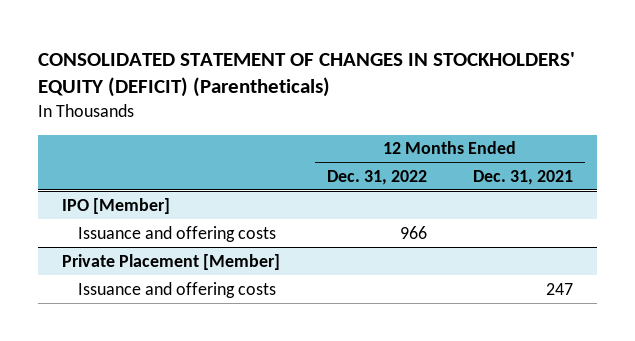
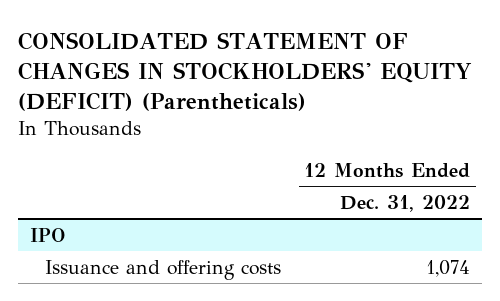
[473,169,574,185] Dec. 31, 2021 -> none
[61,253,280,270] Private Placement [Member] -> none
[78,281,277,298] Issuance and offering costs -> none
[61,197,170,214] IPO [Member] -> [29,227,66,242] IPO
[399,225,427,239] 966 -> [426,259,471,277] 1,074

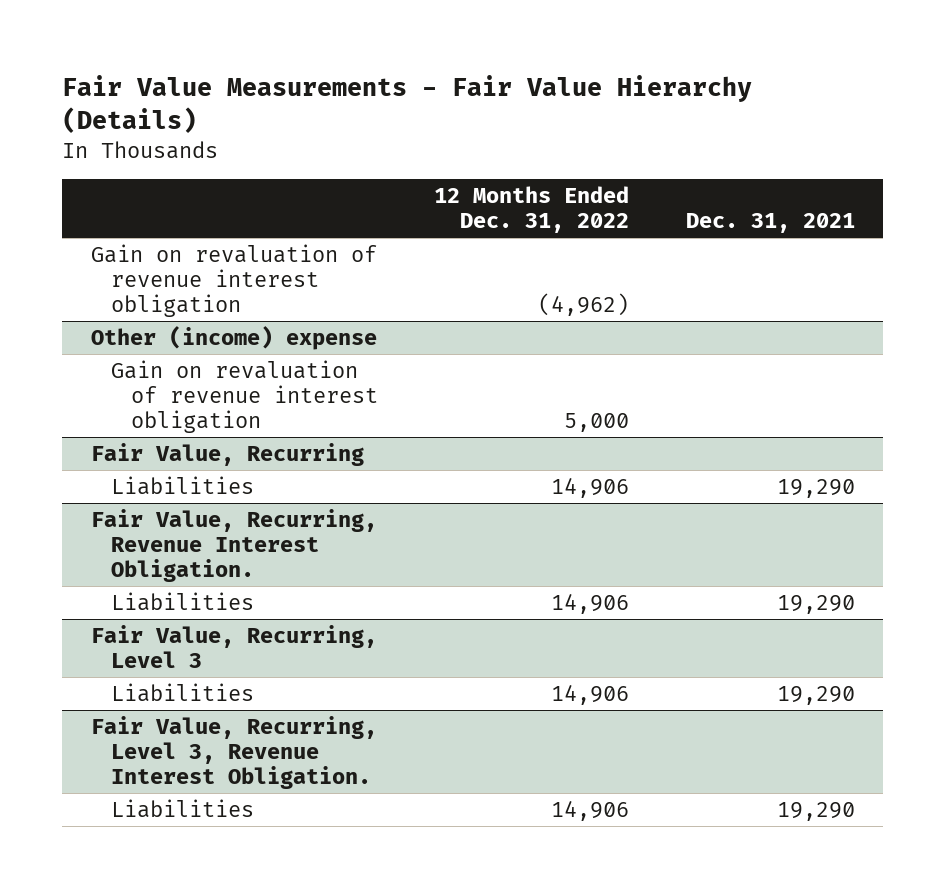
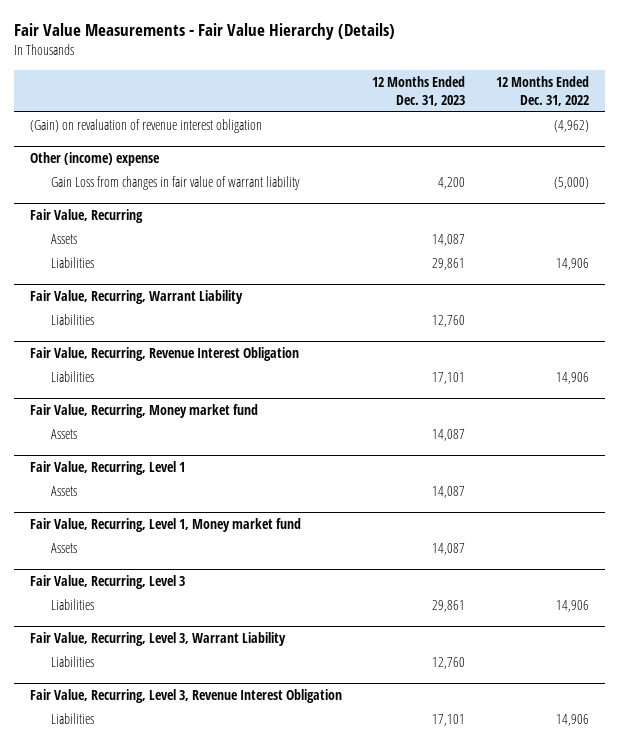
[685,213,855,234] Dec. 31, 2021 -> none
none -> [372,75,466,106] 12 Months Ended Dec. 31, 2023
[90,244,377,317] Gain on revaluation of revenue interest obligation -> [29,119,262,134] (Gain) on revaluation of revenue interest obligation
[110,360,378,433] Gain on revaluation of revenue interest obligation -> none
none -> [51,176,301,191] Gain Loss from changes in fair value of warrant liability
none -> [51,234,78,245] Assets
none -> [29,290,243,305] Fair Value, Recurring, Warrant Liability
none -> [51,314,95,326] Liabilities
[90,509,377,582] Fair Value, Recurring, Revenue Interest Obligation. -> [29,347,299,362] Fair Value, Recurring, Revenue Interest Obligation
none -> [29,404,258,419] Fair Value, Recurring, Money market fund
none -> [51,429,78,440] Assets
none -> [29,461,185,476] Fair Value, Recurring, Level 1
none -> [51,486,78,497] Assets
none -> [29,518,301,533] Fair Value, Recurring, Level 1, Money market fund
none -> [51,543,78,554] Assets
none -> [29,632,286,647] Fair Value, Recurring, Level 3, Warrant Liability
none -> [51,656,95,668] Liabilities
[90,716,377,789] Fair Value, Recurring, Level 3, Revenue Interest Obligation. -> [29,689,342,704] Fair Value, Recurring, Level 3, Revenue Interest Obligation

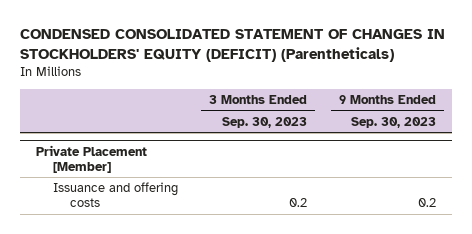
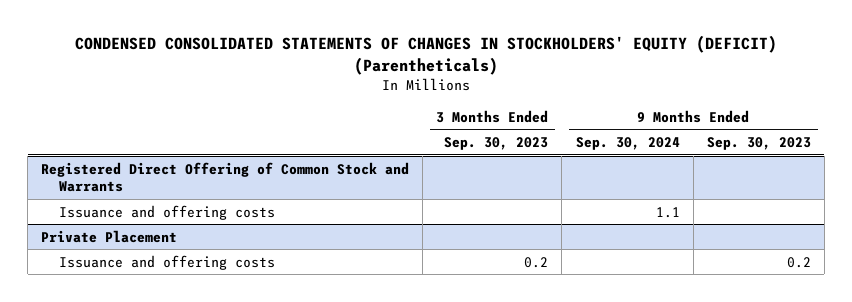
[19,29,445,63] CONDENSED CONSOLIDATED STATEMENT OF CHANGES IN STOCKHOLDERS' EQUITY (DEFICIT) (Parentheticals) -> [74,35,777,76] CONDENSED CONSOLIDATED STATEMENTS OF CHANGES IN STOCKHOLDERS' EQUITY (DEFICIT) (Parentheticals)
none -> [575,136,680,150] Sep. 30, 2024
none -> [41,161,410,193] Registered Direct Offering of Common Stock and Warrants
none -> [59,204,276,220] Issuance and offering costs
[35,144,147,173] Private Placement [Member] -> [41,229,178,243] Private Placement

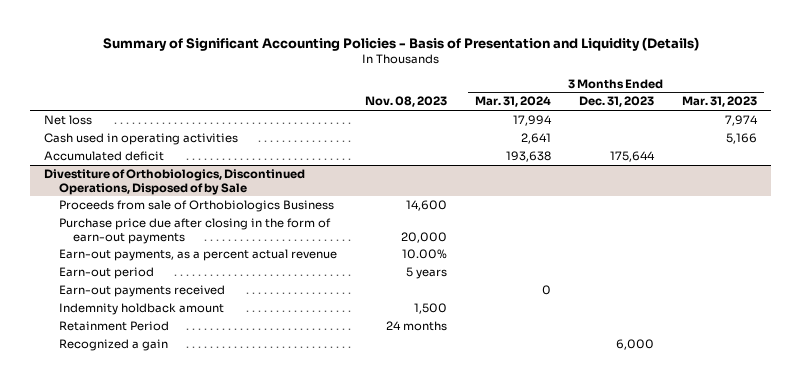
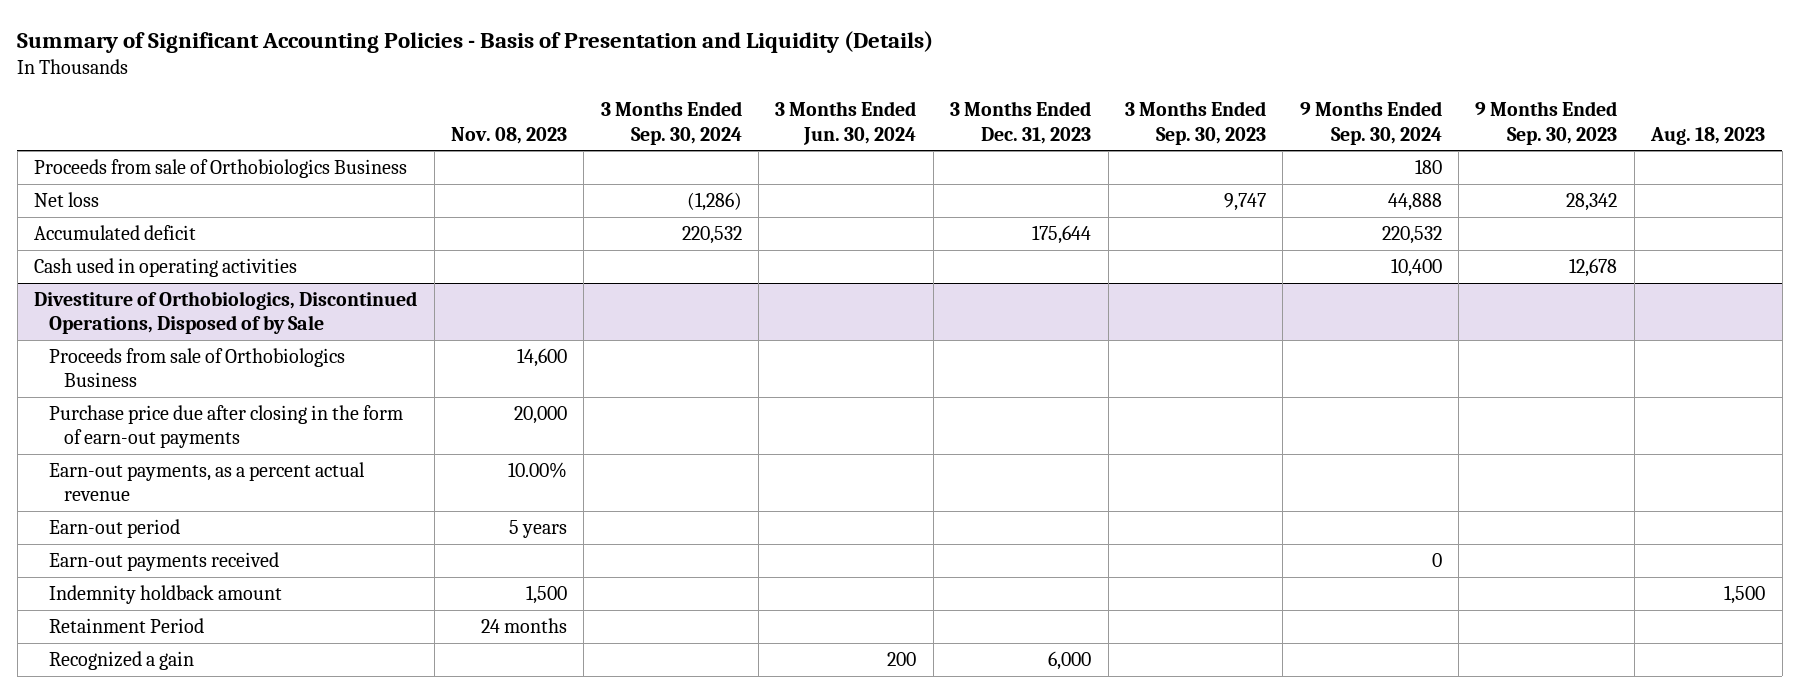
[474,96,551,108] Mar. 31, 2024 -> none
[681,96,757,108] Mar. 31, 2023 -> none
none -> [600,101,742,145] 3 Months Ended Sep. 30, 2024
none -> [775,101,917,145] 3 Months Ended Jun. 30, 2024
none -> [1124,101,1266,145] 3 Months Ended Sep. 30, 2023
none -> [1299,101,1442,145] 9 Months Ended Sep. 30, 2024
none -> [1475,101,1618,145] 9 Months Ended Sep. 30, 2023
none -> [1650,126,1766,145] Aug. 18, 2023
none -> [34,158,408,178] Proceeds from sale of Orthobiologics Business
[44,133,239,146] Cash used in operating activities -> [34,257,298,277] Cash used in operating activities

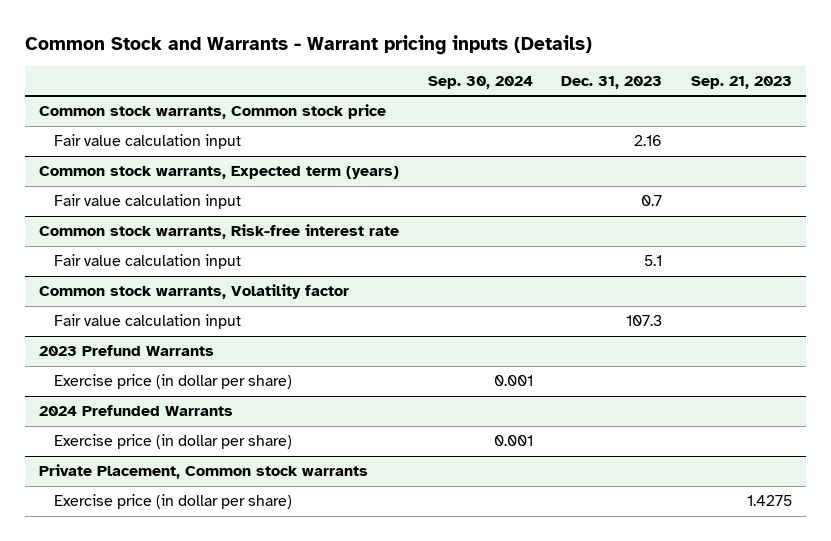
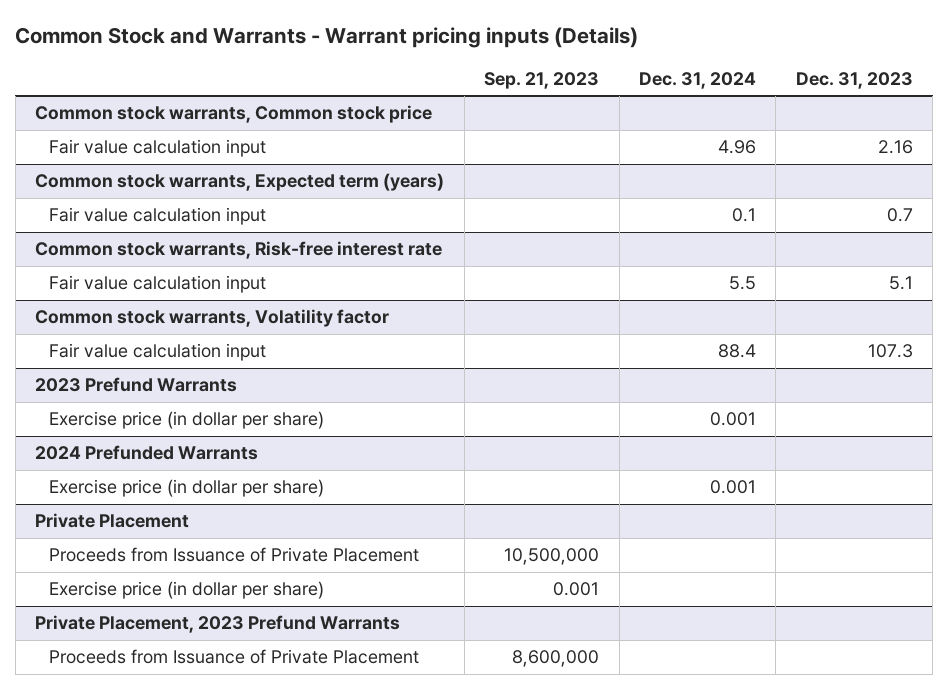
[427,76,533,90] Sep. 30, 2024 -> none
none -> [638,71,756,89] Dec. 31, 2024
[38,464,368,480] Private Placement, Common stock warrants -> [35,513,190,529] Private Placement
none -> [49,547,420,563] Proceeds from Issuance of Private Placement
[747,495,793,507] 1.4275 -> [553,582,600,597] 0.001
none -> [35,615,401,634] Private Placement, 2023 Prefund Warrants
none -> [49,649,420,665] Proceeds from Issuance of Private Placement

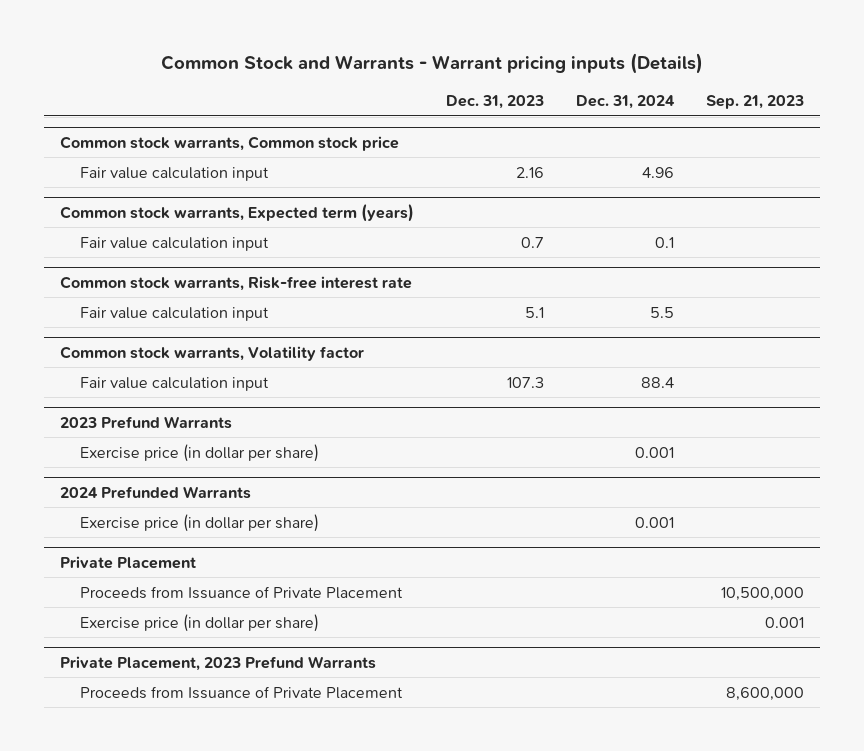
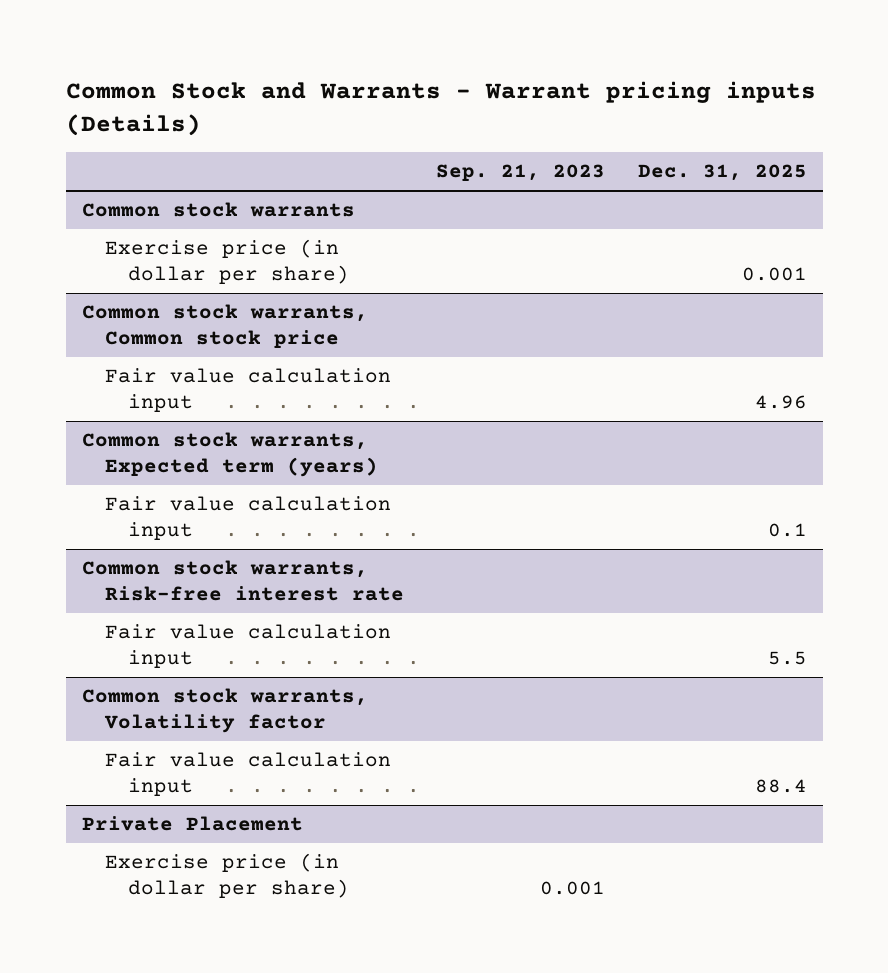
[446,95,545,110] Dec. 31, 2023 -> none
[576,95,676,110] Dec. 31, 2024 -> none
none -> [637,164,807,182] Dec. 31, 2025
none -> [81,202,355,218] Common stock warrants
none -> [104,239,349,284] Exercise price (in dollar per share)
[60,415,233,429] 2023 Prefund Warrants -> none
[80,443,320,462] Exercise price (in dollar per share) -> none
[60,485,252,499] 2024 Prefunded Warrants -> none
[80,513,320,532] Exercise price (in dollar per share) -> none
[80,585,404,599] Proceeds from Issuance of Private Placement -> none
[60,655,377,671] Private Placement, 2023 Prefund Warrants -> none
[80,685,404,699] Proceeds from Issuance of Private Placement -> none

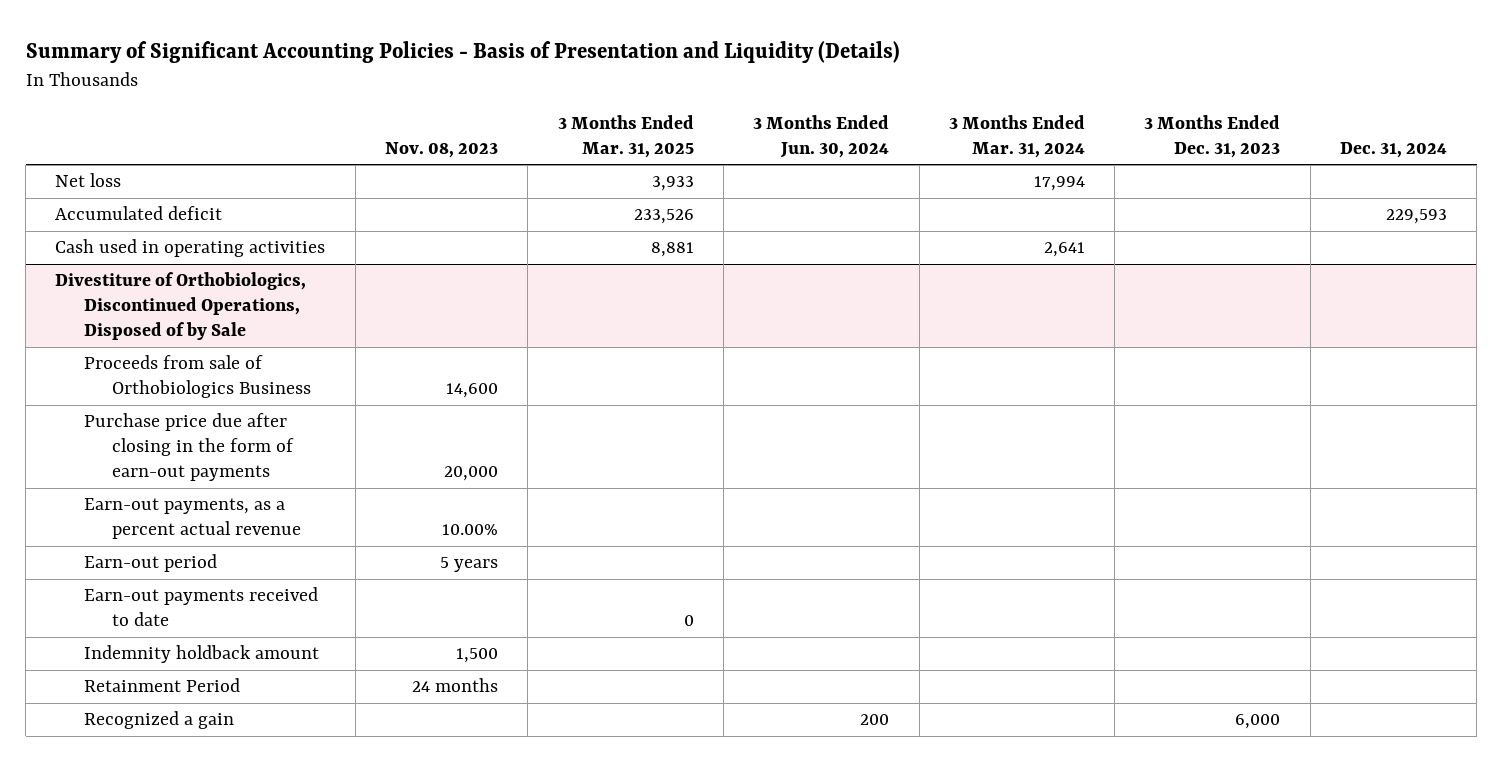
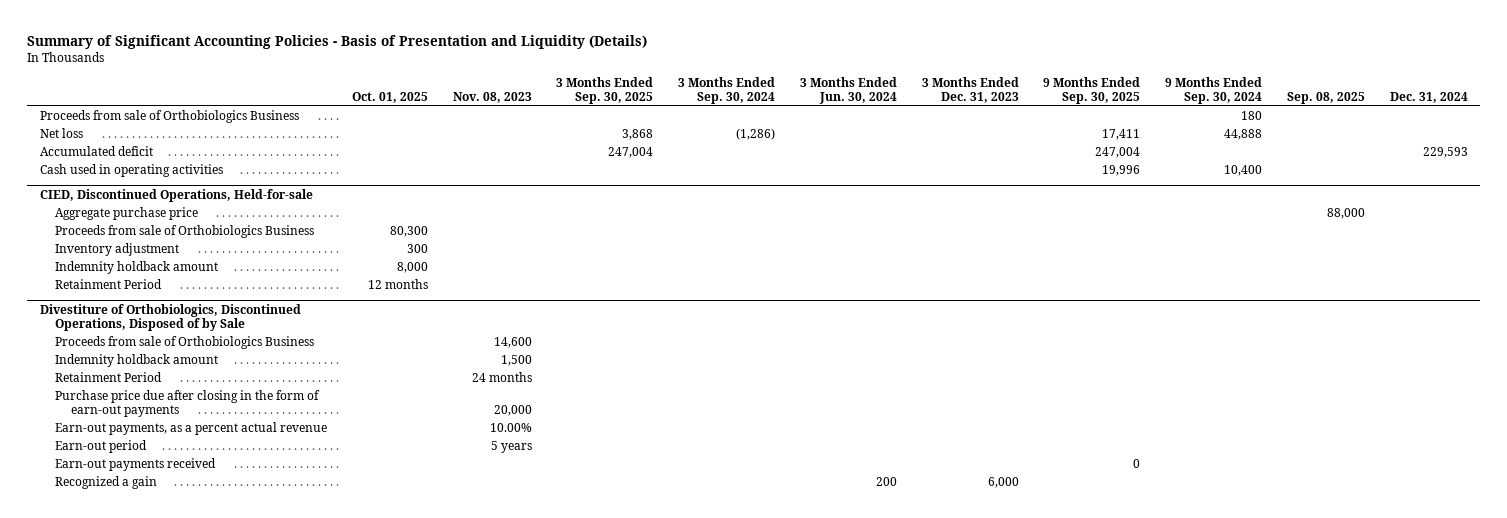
[557,114,694,158] 3 Months Ended Mar. 31, 2025 -> none
[948,114,1085,158] 3 Months Ended Mar. 31, 2024 -> none
none -> [351,91,428,103] Oct. 01, 2025
none -> [556,76,654,104] 3 Months Ended Sep. 30, 2025
none -> [678,76,776,104] 3 Months Ended Sep. 30, 2024
none -> [1043,76,1141,104] 9 Months Ended Sep. 30, 2025
none -> [1165,76,1263,104] 9 Months Ended Sep. 30, 2024
none -> [1287,91,1366,104] Sep. 08, 2025
none -> [39,110,299,124] Proceeds from sale of Orthobiologics Business
none -> [39,189,313,203] CIED, Discontinued Operations, Held-for-sale
none -> [55,207,199,221] Aggregate purchase price
none -> [55,225,315,239] Proceeds from sale of Orthobiologics Business
none -> [55,243,180,257] Inventory adjustment
none -> [55,261,219,275] Indemnity holdback amount
none -> [55,279,163,290] Retainment Period
[83,645,319,664] Indemnity holdback amount -> [55,354,219,368] Indemnity holdback amount
[83,678,240,693] Retainment Period -> [55,372,163,383] Retainment Period
[83,587,318,627] Earn-out payments received to date -> [55,458,217,472] Earn-out payments received

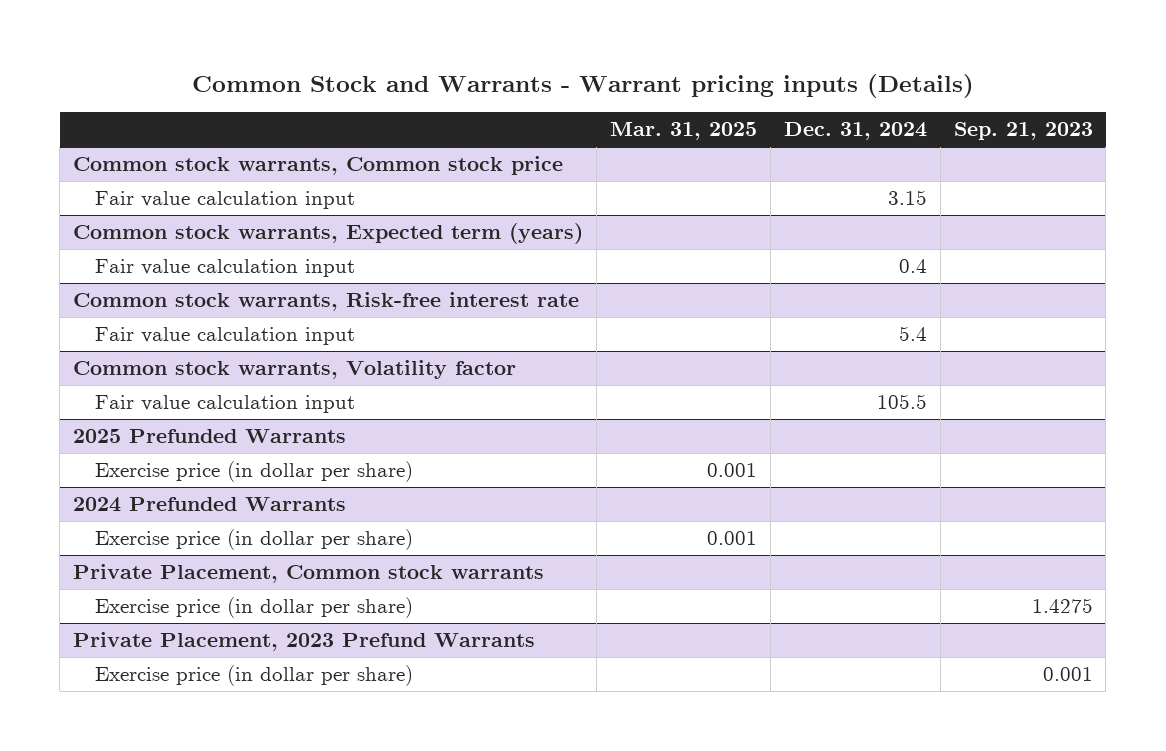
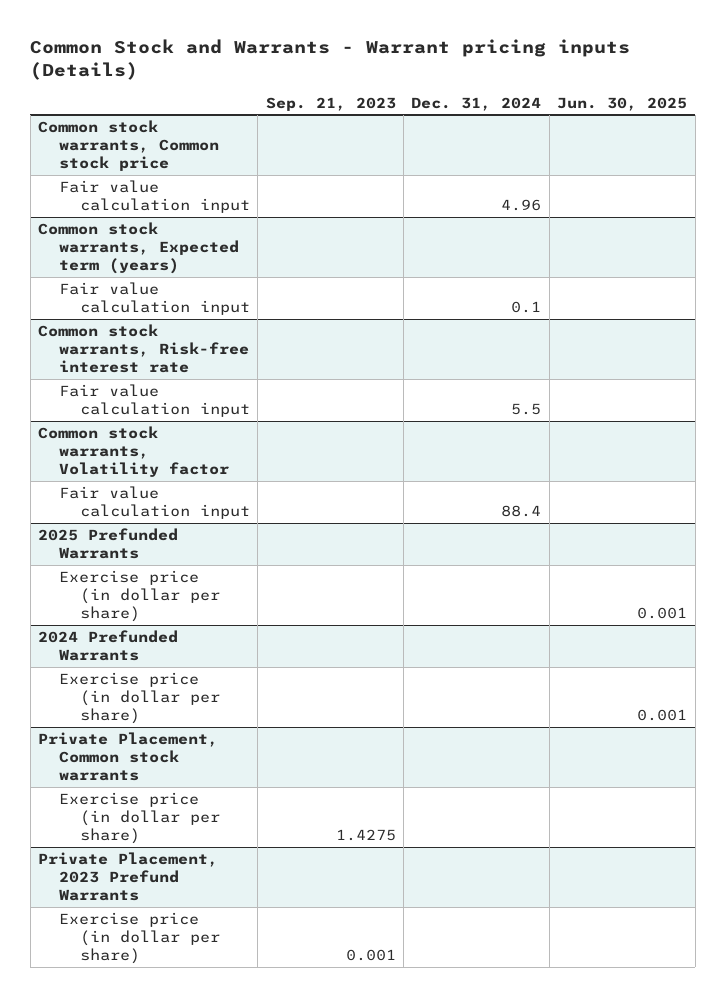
[609,122,757,141] Mar. 31, 2025 -> none
none -> [557,96,688,111] Jun. 30, 2025
[887,189,927,205] 3.15 -> [501,199,542,212] 4.96
[898,258,927,273] 0.4 -> [511,301,542,314] 0.1
[898,325,927,341] 5.4 -> [511,403,542,416] 5.5
[876,393,927,409] 105.5 -> [501,505,542,518] 88.4

